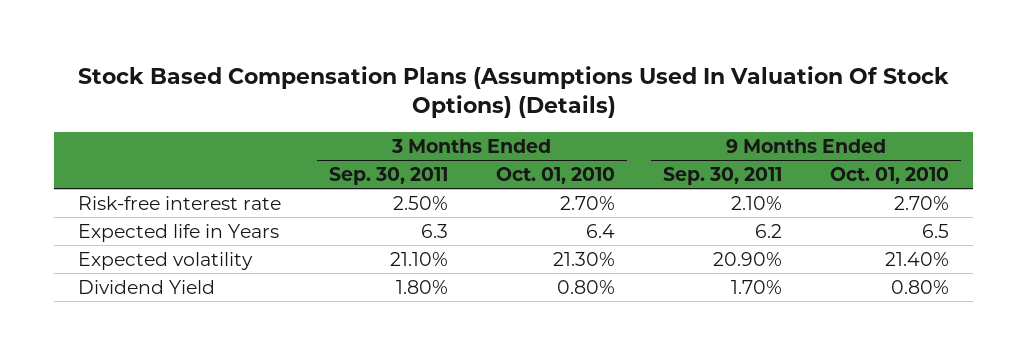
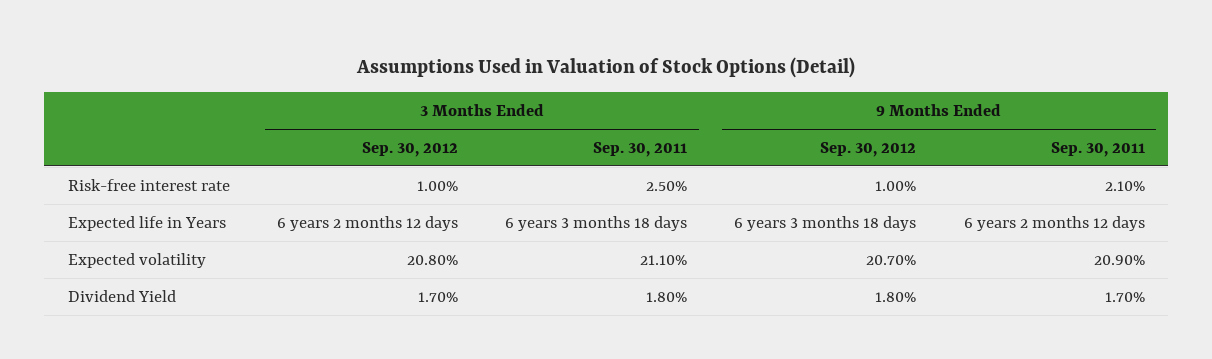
[77,65,949,119] Stock Based Compensation Plans (Assumptions Used In Valuation Of Stock Options) (Details) -> [356,57,856,79] Assumptions Used in Valuation of Stock Options (Detail)
[496,167,616,185] Oct. 01, 2010 -> none
[830,167,950,185] Oct. 01, 2010 -> none
none -> [361,141,458,157] Sep. 30, 2012
none -> [820,141,917,157] Sep. 30, 2012
[421,223,449,238] 6.3 -> [505,215,688,231] 6 years 3 months 18 days
[755,223,783,238] 6.2 -> [963,215,1145,231] 6 years 2 months 12 days

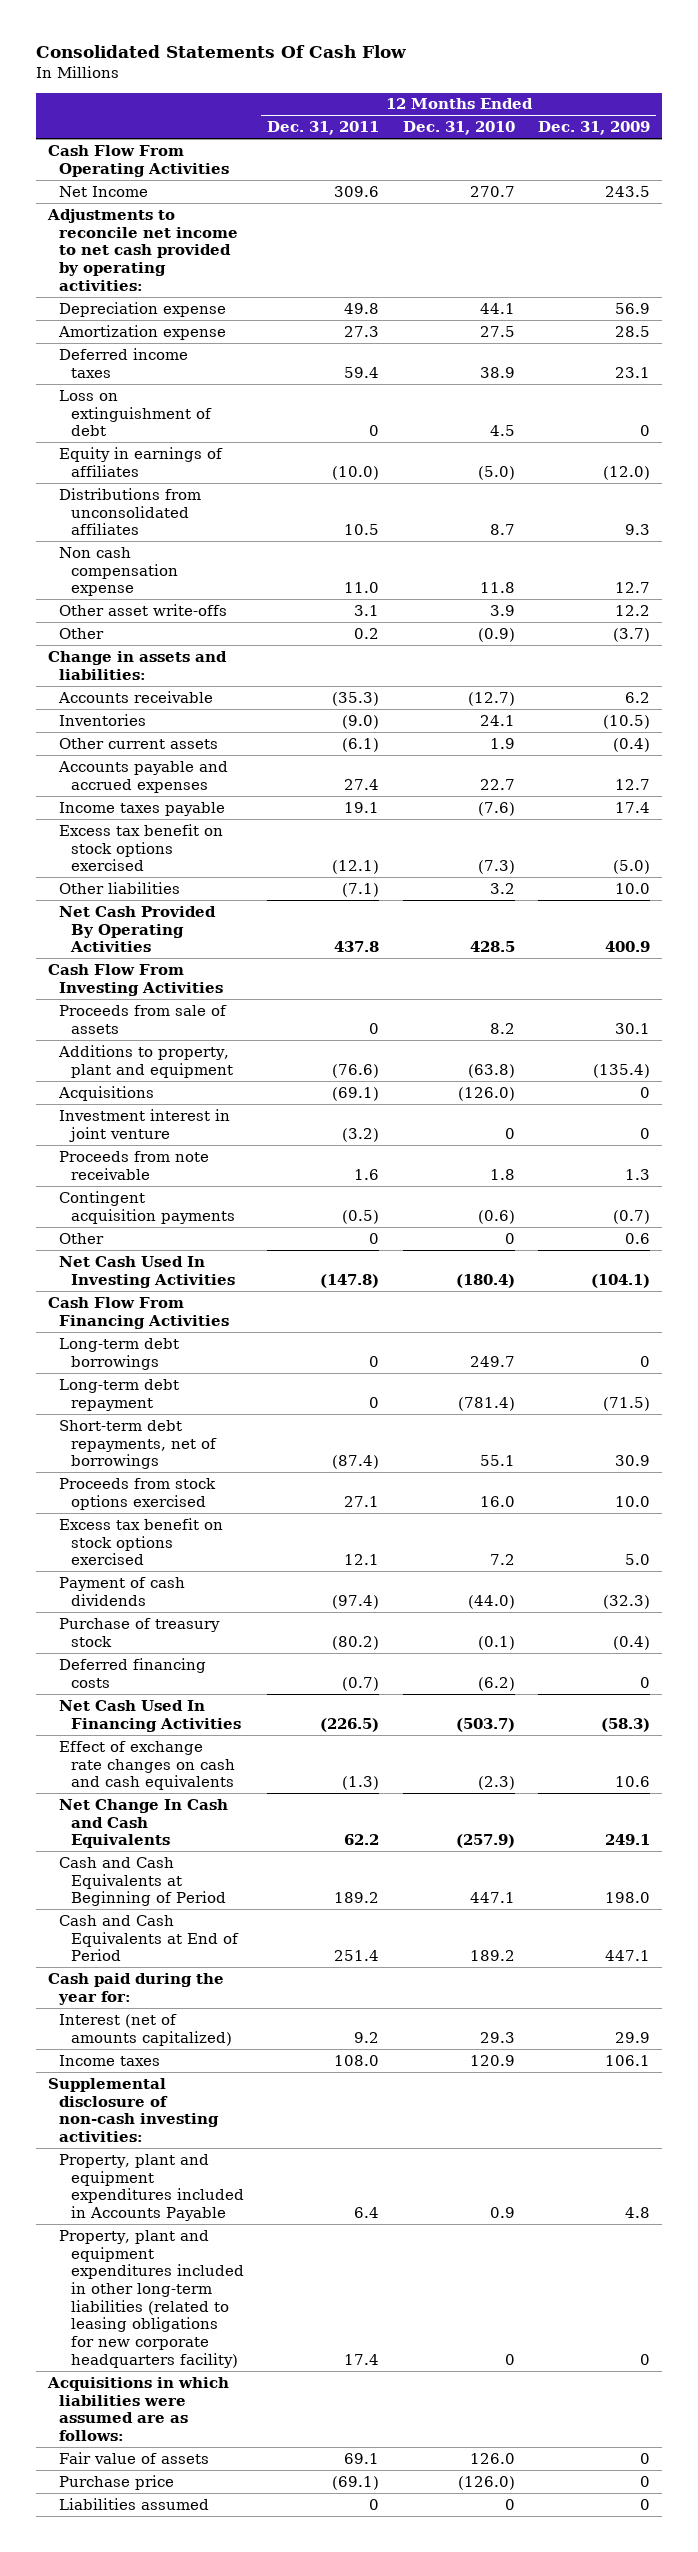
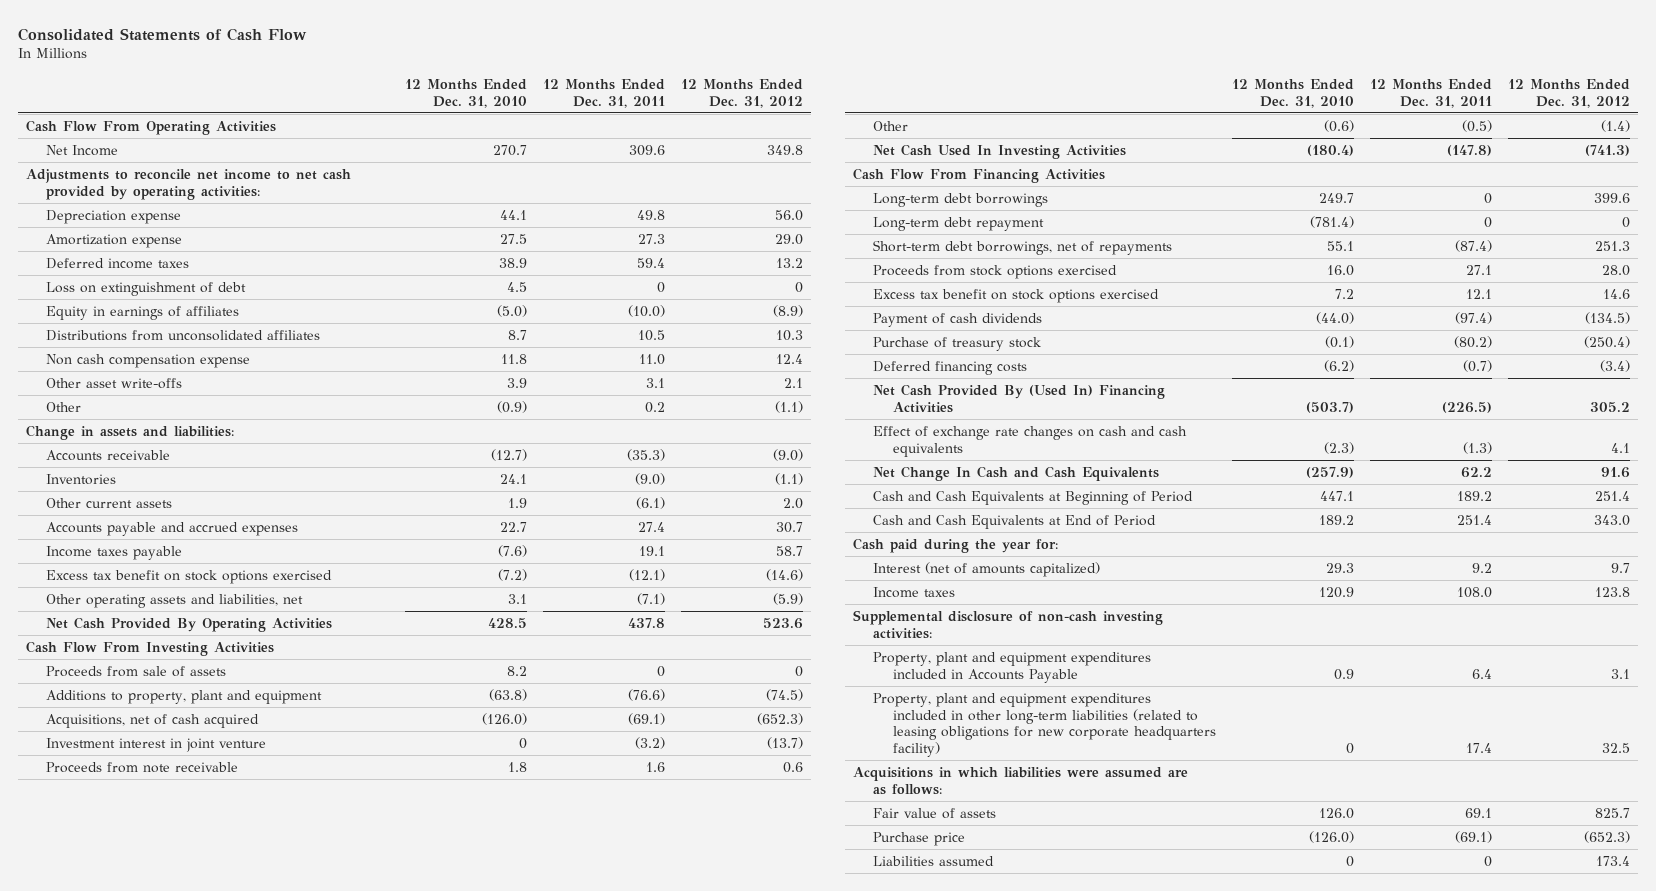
[35,45,406,59] Consolidated Statements Of Cash Flow -> [18,27,308,41] Consolidated Statements of Cash Flow
[538,121,651,136] Dec. 31, 2009 -> none
none -> [680,78,803,108] 12 Months Ended Dec. 31, 2012
[59,881,181,894] Other liabilities -> none
[477,860,515,875] (7.3) -> [497,568,527,581] (7.2)
none -> [45,593,303,608] Other operating assets and liabilities, net
[58,1085,155,1101] Acquisitions -> [45,713,259,728] Acquisitions, net of cash acquired
[59,1190,235,1224] Contingent acquisition payments -> none
[369,1232,380,1244] 0 -> [1461,119,1492,132] (0.5)
[504,1232,515,1244] 0 -> [1323,119,1354,132] (0.6)
[59,1419,217,1470] Short-term debt repayments, net of borrowings -> [873,239,1173,255] Short-term debt borrowings, net of repayments
[59,1699,241,1732] Net Cash Used In Financing Activities -> [873,383,1166,413] Net Cash Provided By (Used In) Financing Activities

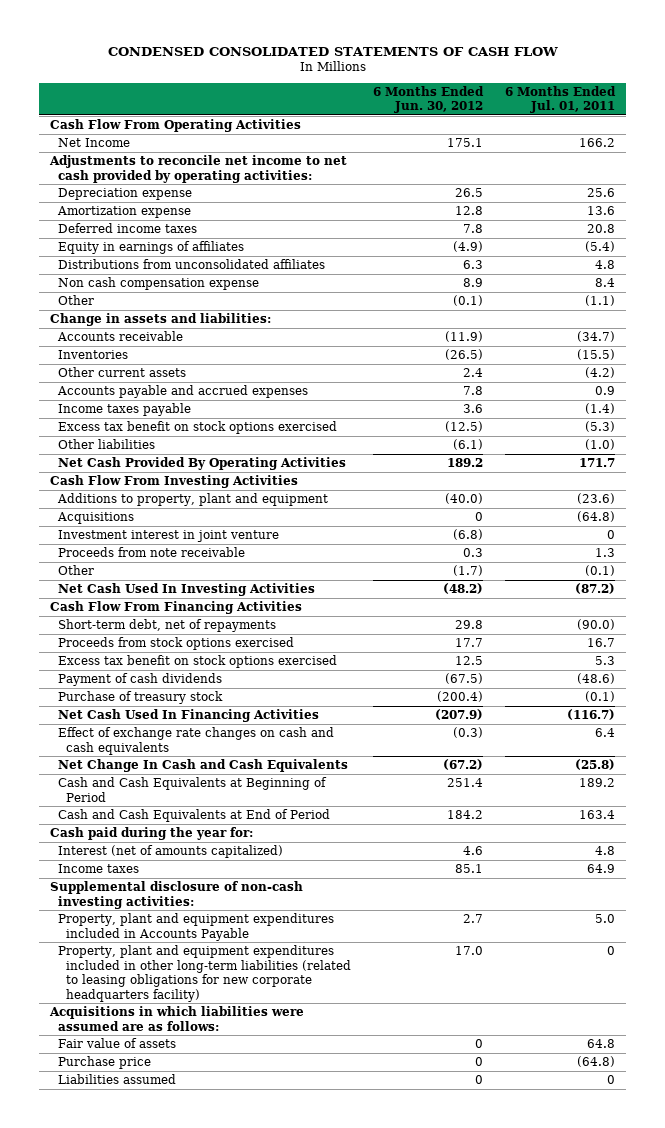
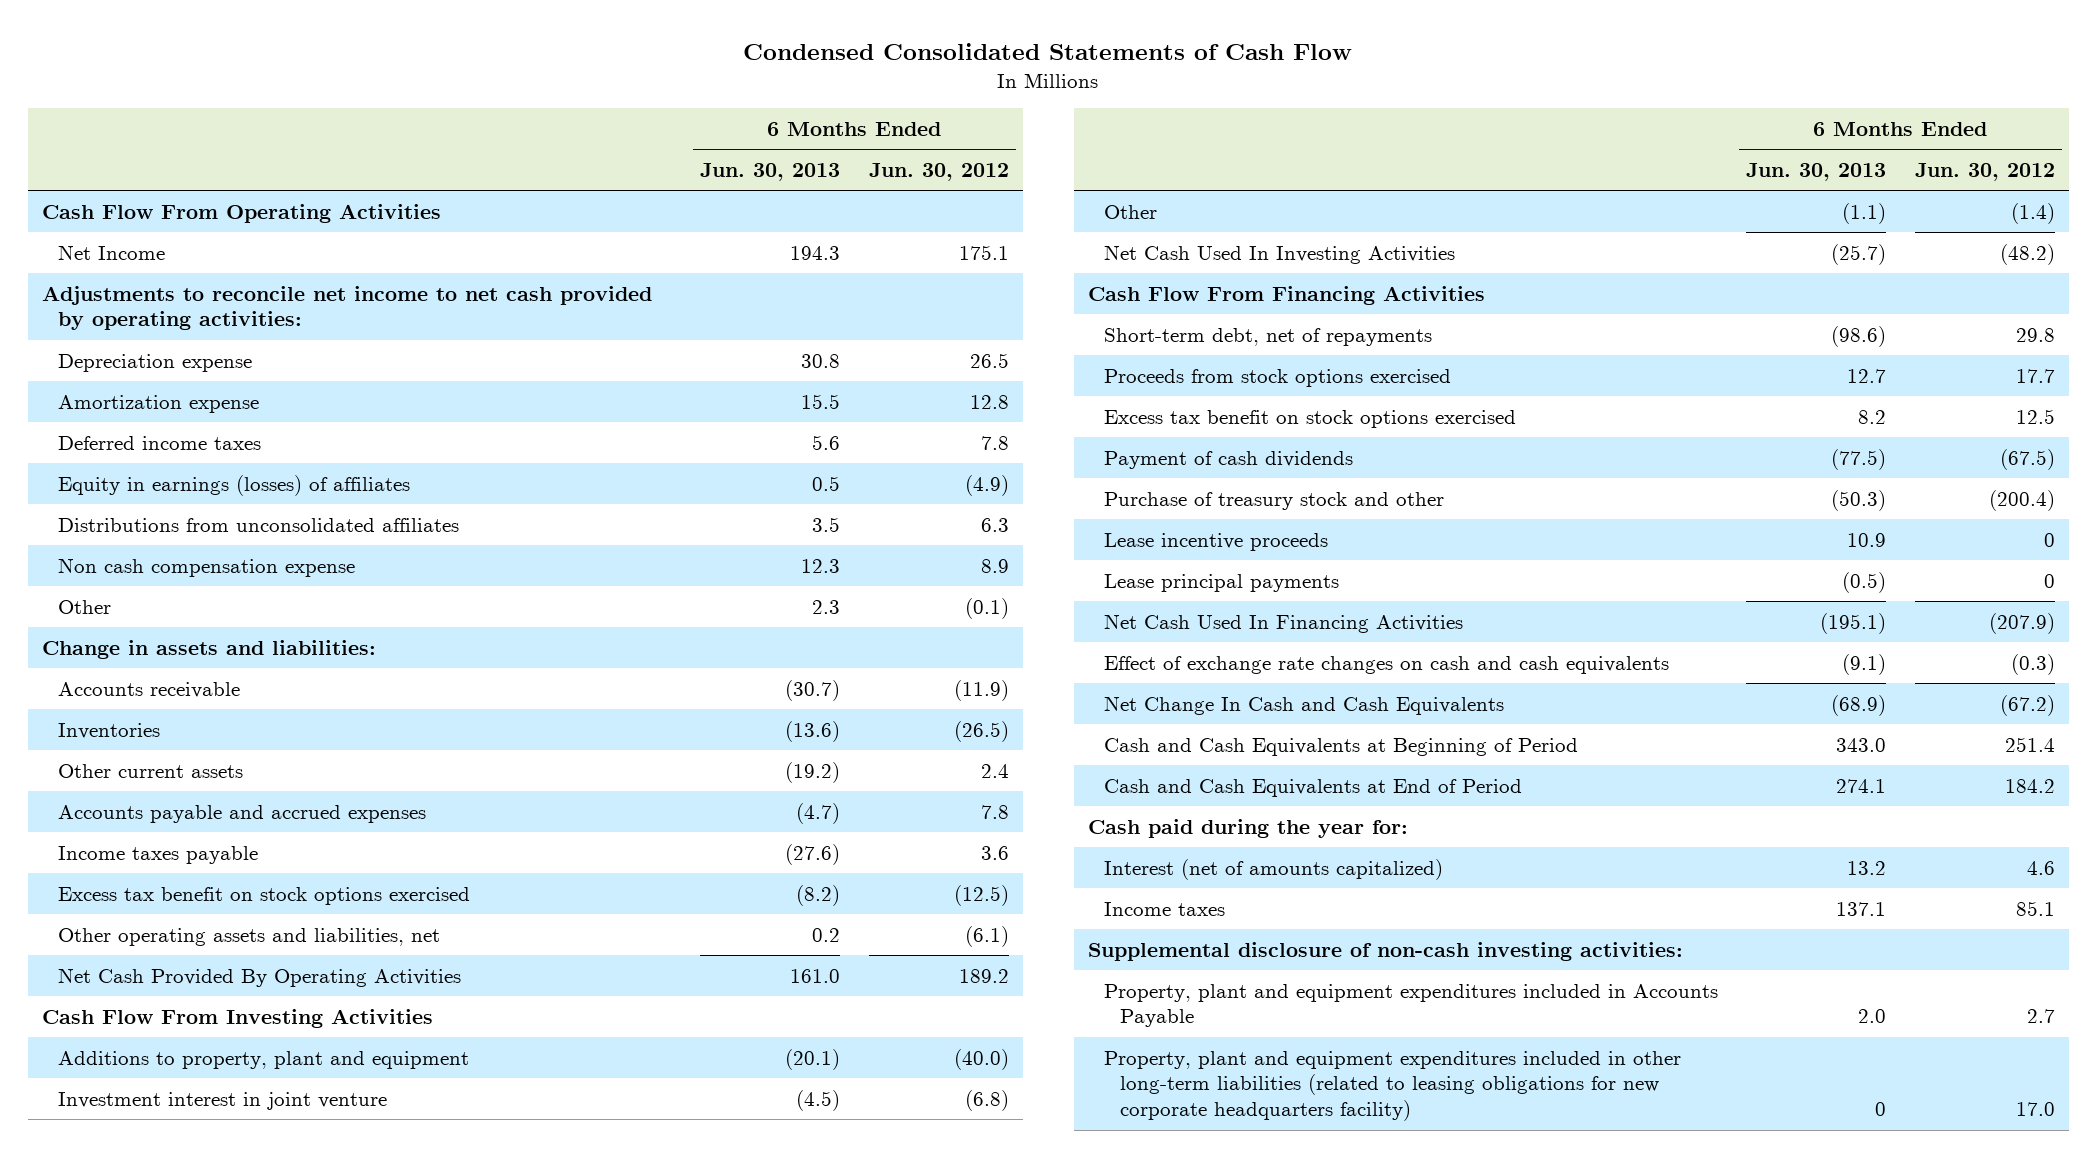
[107,47,558,57] CONDENSED CONSOLIDATED STATEMENTS OF CASH FLOW -> [743,42,1353,60] Condensed Consolidated Statements of Cash Flow
[505,85,617,114] 6 Months Ended Jul. 01, 2011 -> none
none -> [700,162,841,181] Jun. 30, 2013
[57,241,244,255] Equity in earnings of affiliates -> [57,474,410,496] Equity in earnings (losses) of affiliates
[57,439,155,450] Other liabilities -> none
none -> [57,927,440,946] Other operating assets and liabilities, net
[56,512,134,525] Acquisitions -> none
[57,547,245,558] Proceeds from note receivable -> none
[452,565,483,577] (1.7) -> [2010,202,2055,224] (1.4)
[57,691,223,705] Purchase of treasury stock -> [1103,491,1444,510] Purchase of treasury stock and other
none -> [1103,532,1328,551] Lease incentive proceeds
none -> [1103,573,1339,592] Lease principal payments
[48,1006,304,1031] Acquisitions in which liabilities were assumed are as follows: -> none
[57,1038,176,1049] Fair value of assets -> none
[57,1056,151,1070] Purchase price -> none
[57,1074,176,1085] Liabilities assumed -> none

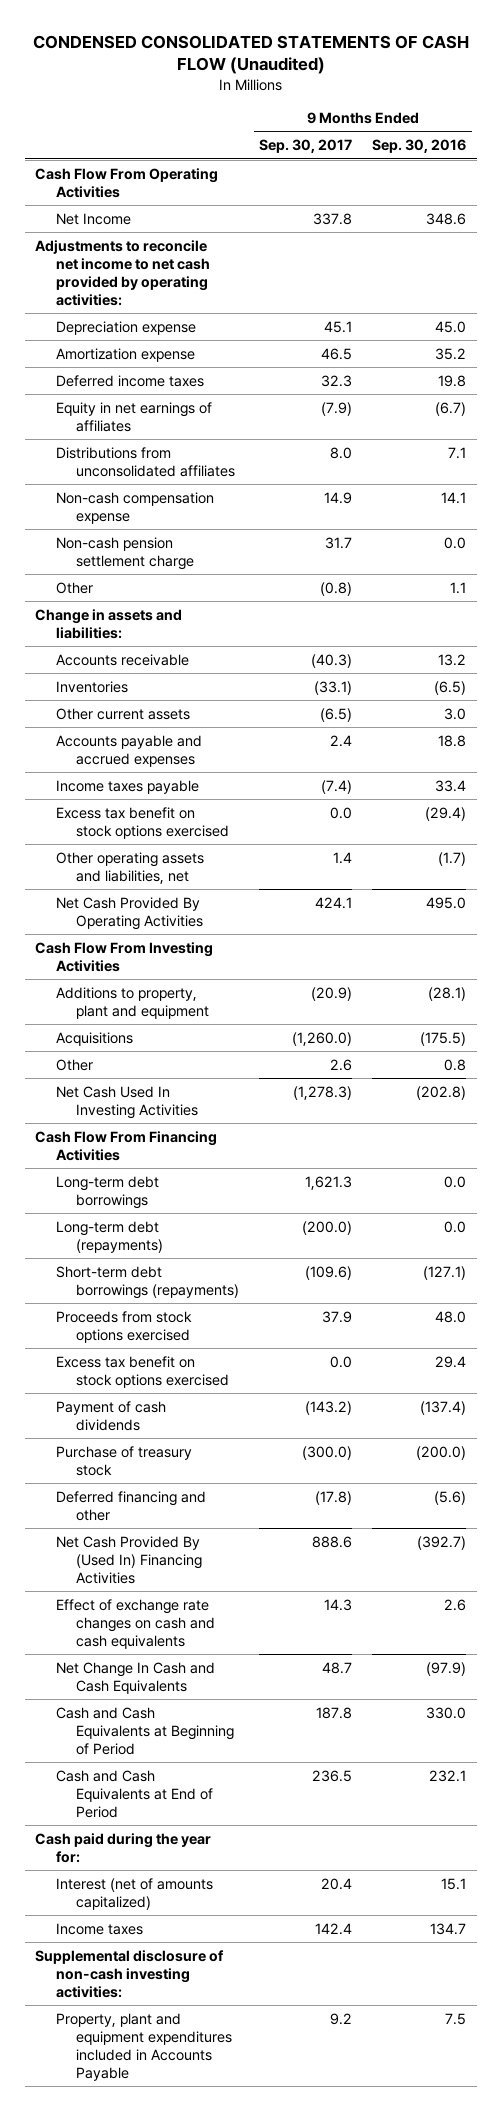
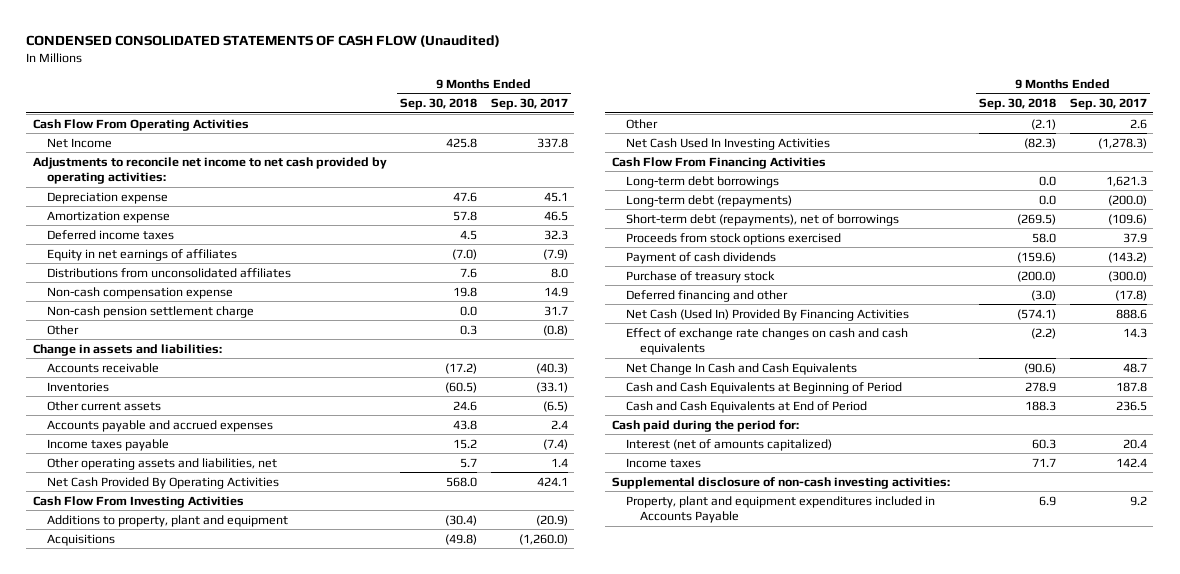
[372,139,467,154] Sep. 30, 2016 -> none
none -> [400,98,478,111] Sep. 30, 2018
[55,806,230,839] Excess tax benefit on stock options exercised -> none
[55,1265,240,1299] Short-term debt borrowings (repayments) -> [625,213,899,226] Short-term debt (repayments), net of borrowings
[55,1355,230,1388] Excess tax benefit on stock options exercised -> none
[55,1535,203,1584] Net Cash Provided By (Used In) Financing Activities -> [625,308,909,321] Net Cash (Used In) Provided By Financing Activities
[35,1832,212,1863] Cash paid during the year for: -> [612,419,800,432] Cash paid during the period for:

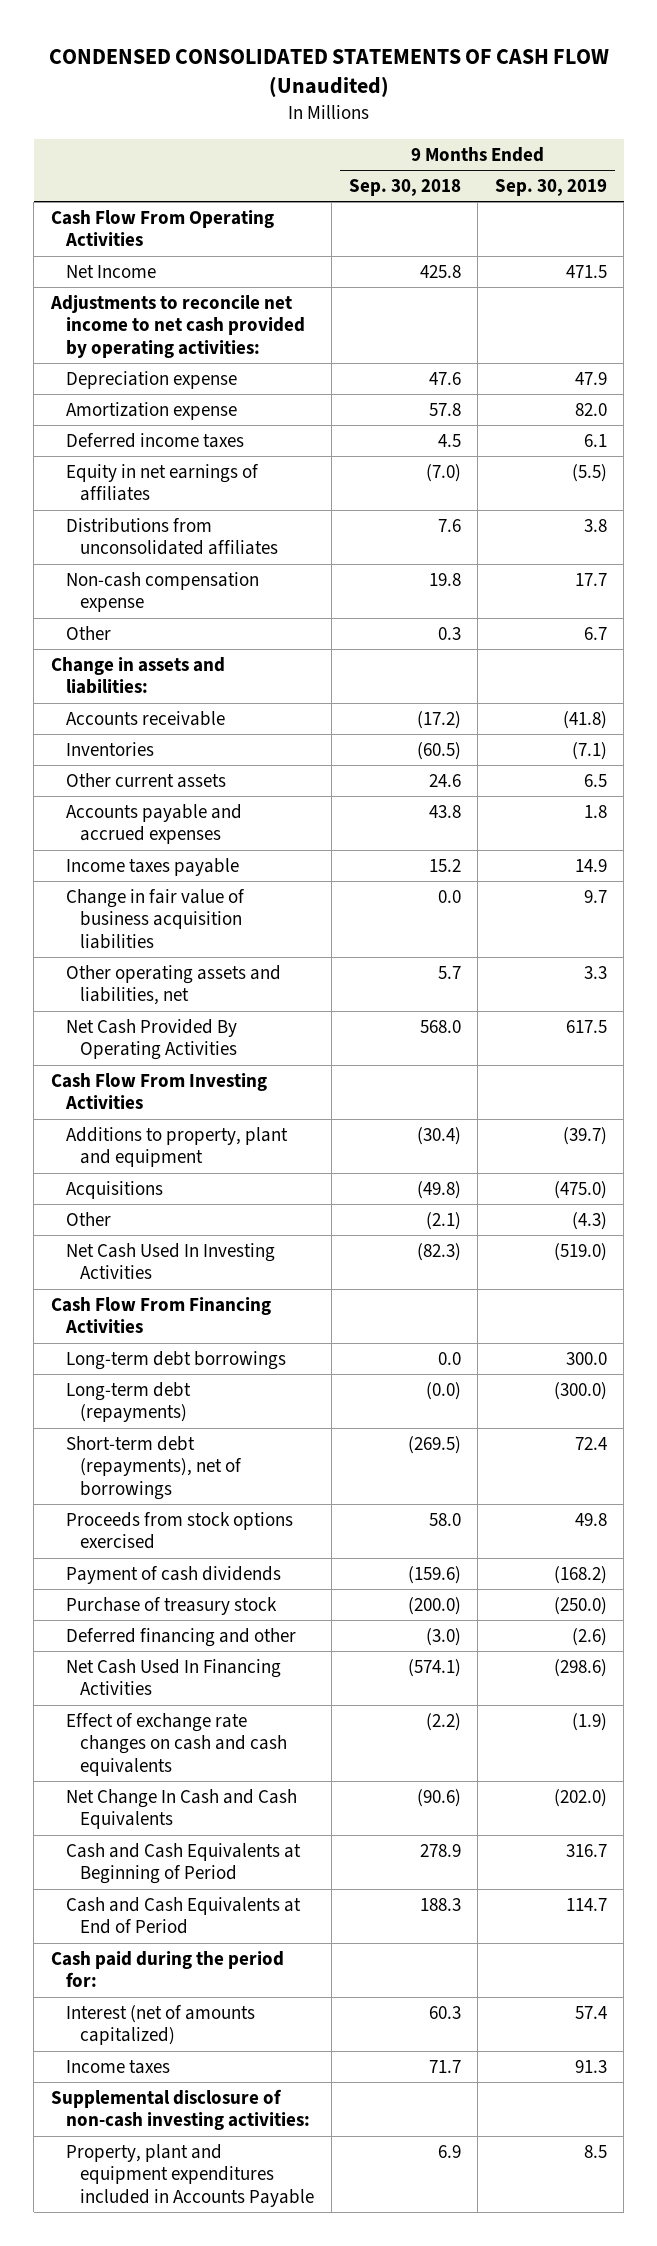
[490,98,568,111] Sep. 30, 2017 -> none
none -> [494,179,607,197] Sep. 30, 2019
[46,305,254,318] Non-cash pension settlement charge -> none
none -> [65,889,245,949] Change in fair value of business acquisition liabilities
[1039,194,1057,205] 0.0 -> [425,1382,461,1401] (0.0)
[625,308,909,321] Net Cash (Used In) Provided By Financing Activities -> [65,1659,281,1696] Net Cash Used In Financing Activities

